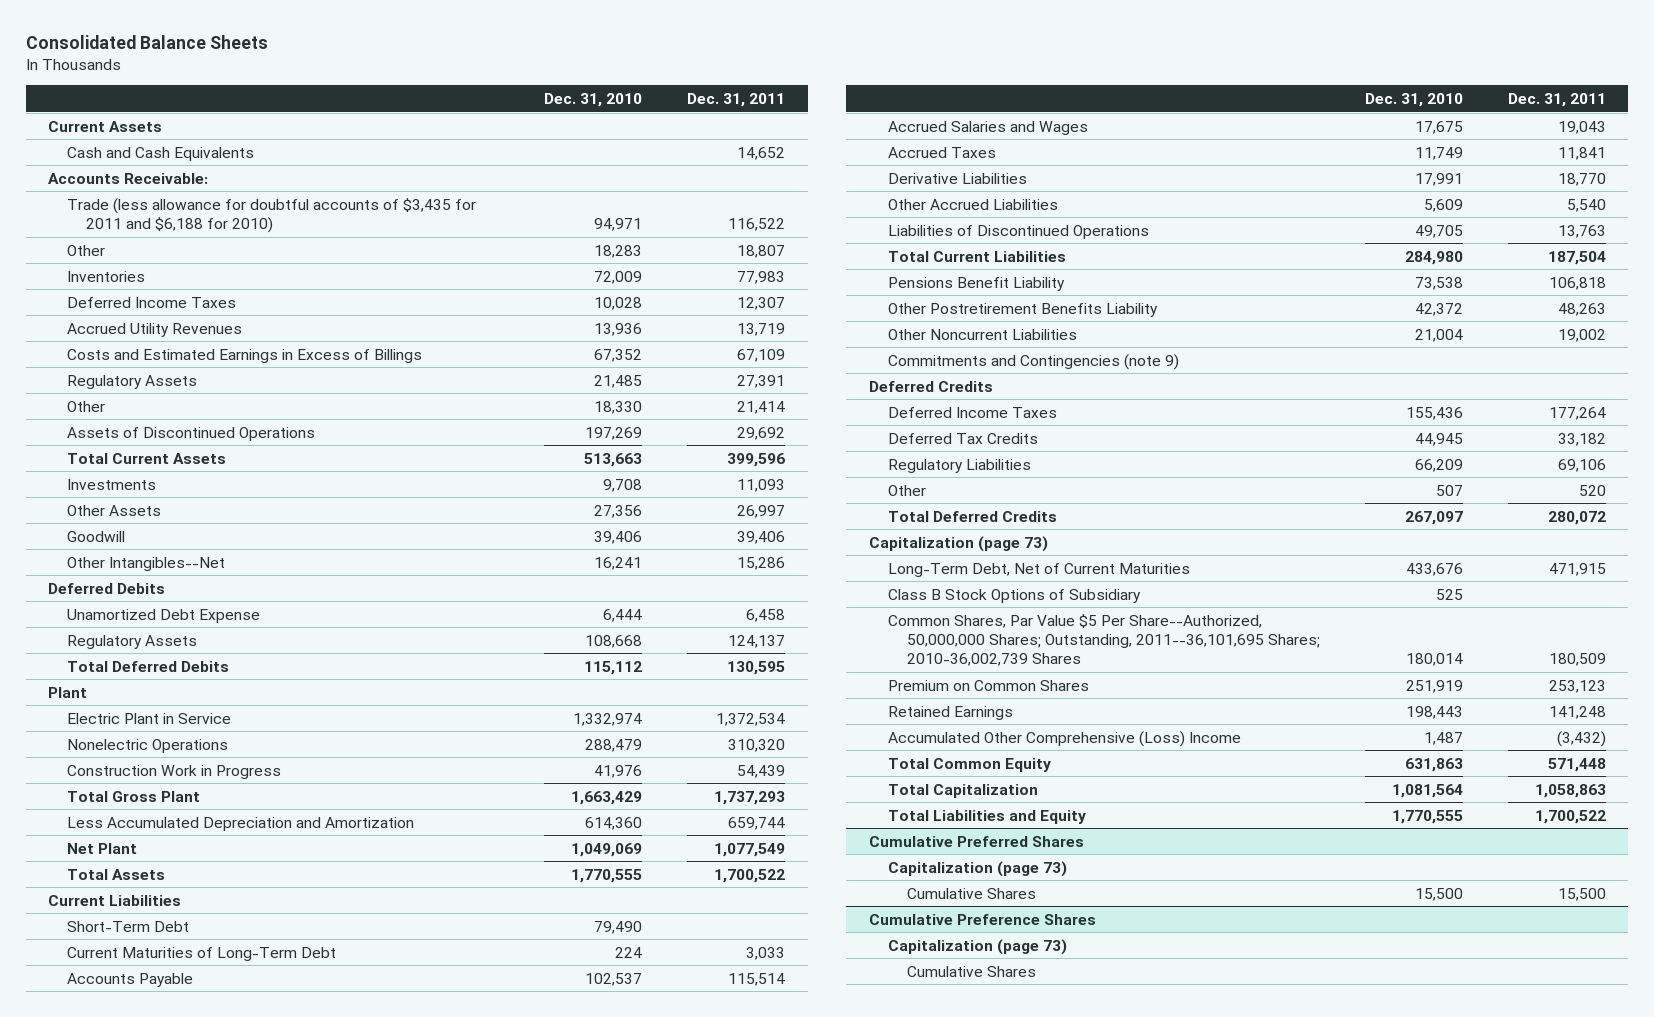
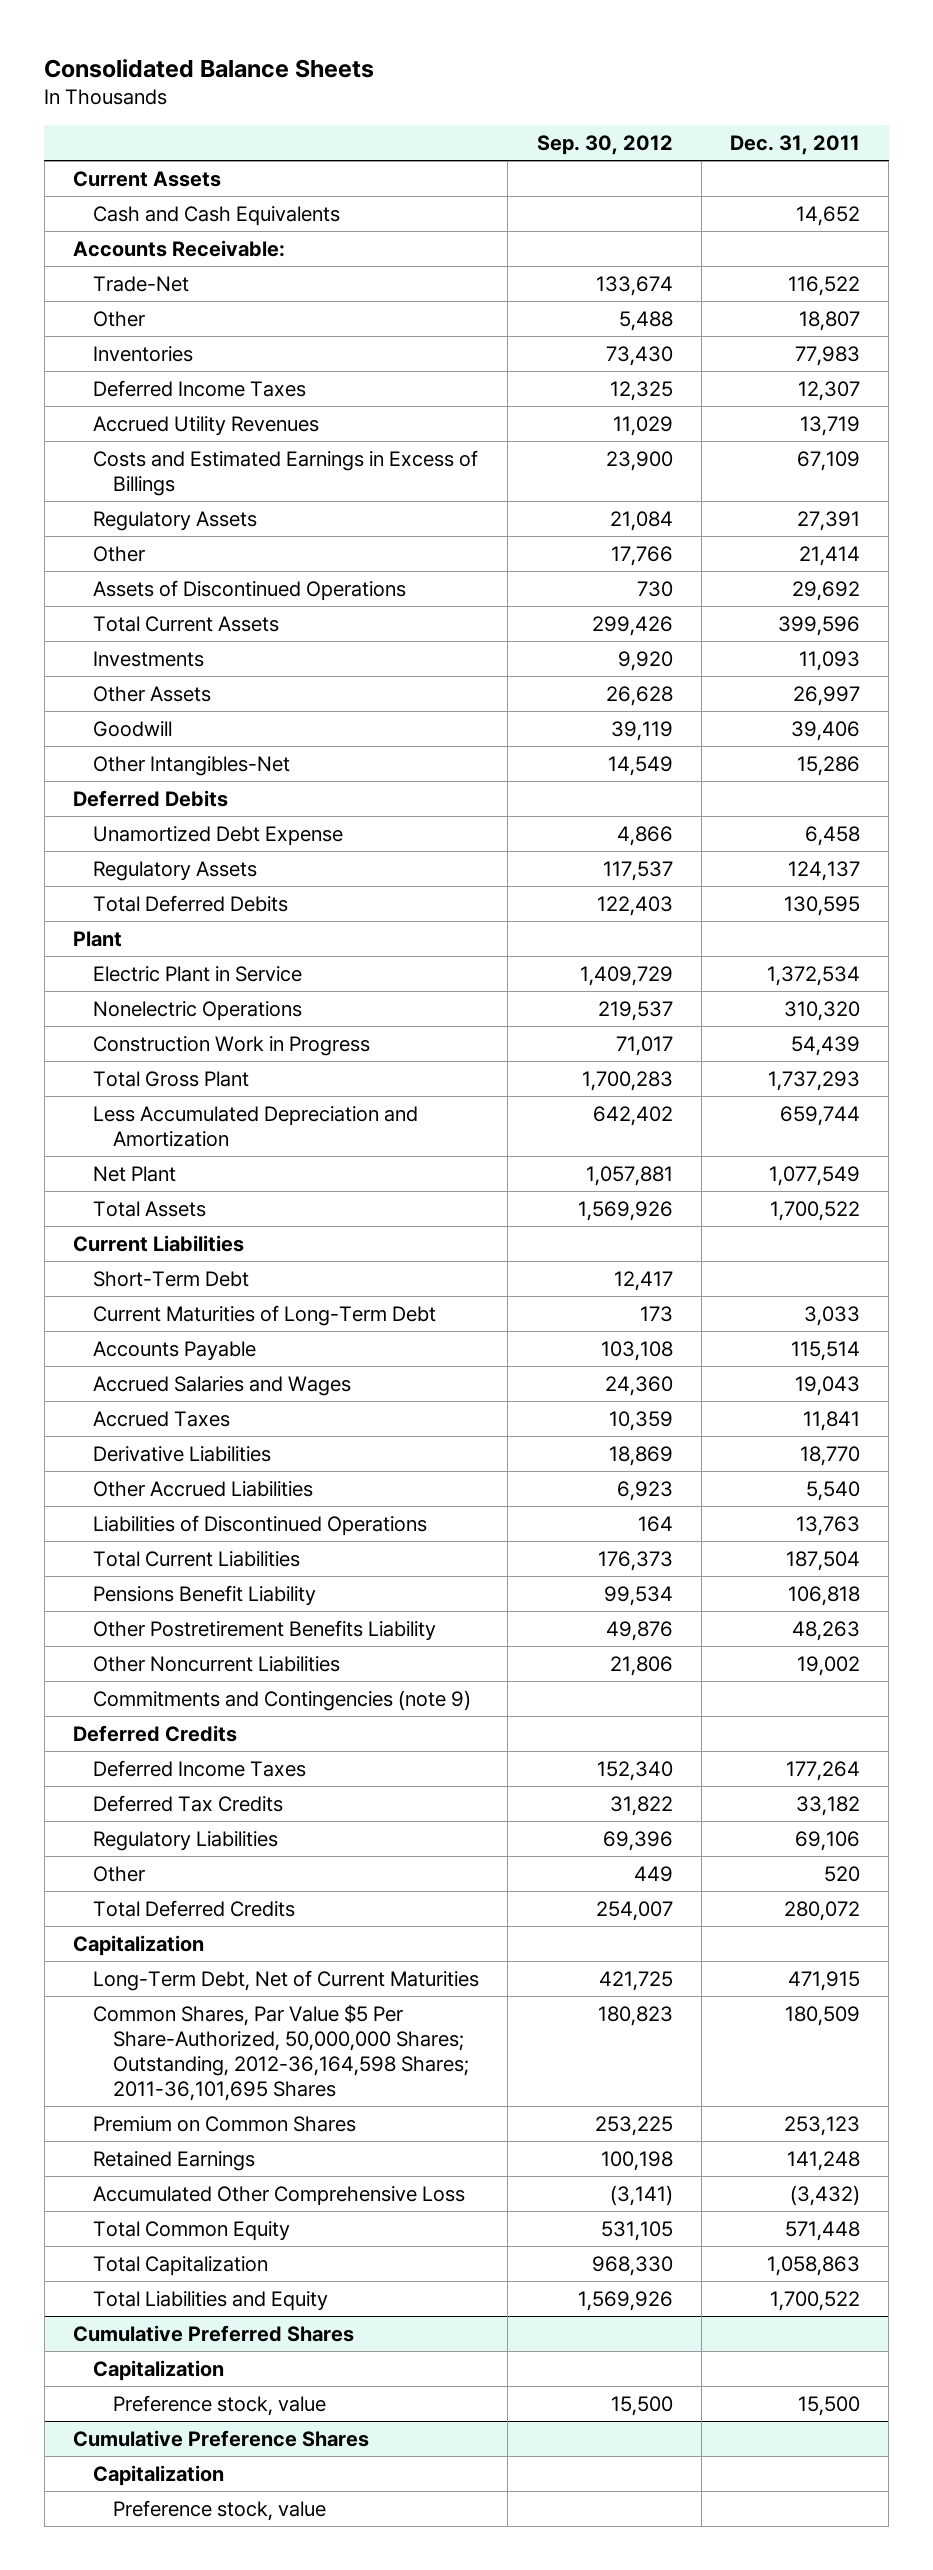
[544,93,643,108] Dec. 31, 2010 -> none
none -> [536,134,673,155] Sep. 30, 2012
[67,197,477,234] Trade (less allowance for doubtful accounts of $3,435 for 2011 and $6,188 for 2010) -> [93,275,190,292] Trade-Net
[67,556,226,571] Other Intangibles--Net -> [93,755,291,776] Other Intangibles-Net
[868,535,1048,552] Capitalization (page 73) -> [73,1934,205,1956] Capitalization
[887,588,1141,603] Class B Stock Options of Subsidiary -> none
[887,613,1320,667] Common Shares, Par Value $5 Per Share--Authorized, 50,000,000 Shares; Outstanding, 2011--36,101,695 Shares; 2010-36,002,739 Shares -> [93,2003,470,2101] Common Shares, Par Value $5 Per Share-Authorized, 50,000,000 Shares; Outstanding, 2012-36,164,598 Shares; 2011-36,101,695 Shares
[887,730,1241,747] Accumulated Other Comprehensive (Loss) Income -> [93,2185,466,2206] Accumulated Other Comprehensive Loss
[887,860,1067,877] Capitalization (page 73) -> [93,2359,225,2381] Capitalization
[906,887,1036,899] Cumulative Shares -> [113,2394,327,2416] Preference stock, value
[887,938,1067,955] Capitalization (page 73) -> [93,2464,225,2486] Capitalization
[906,965,1036,977] Cumulative Shares -> [113,2499,327,2521] Preference stock, value

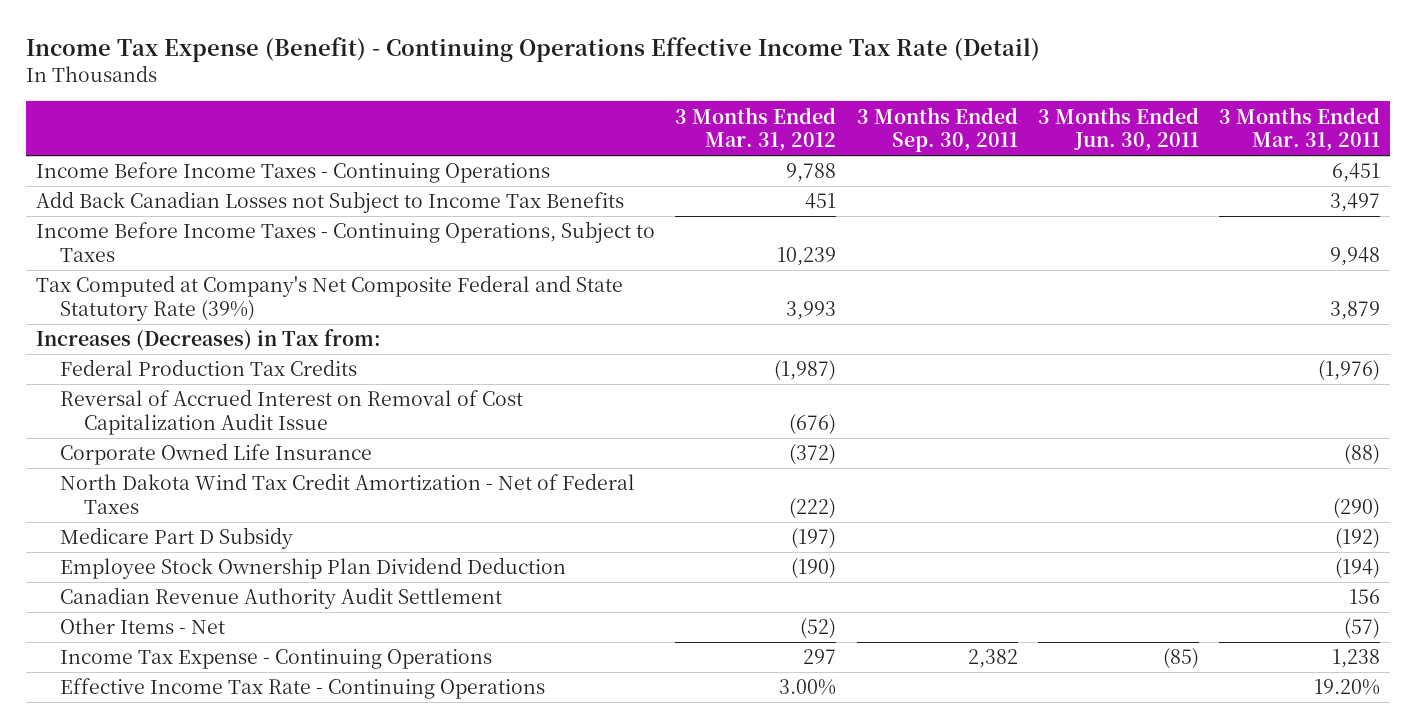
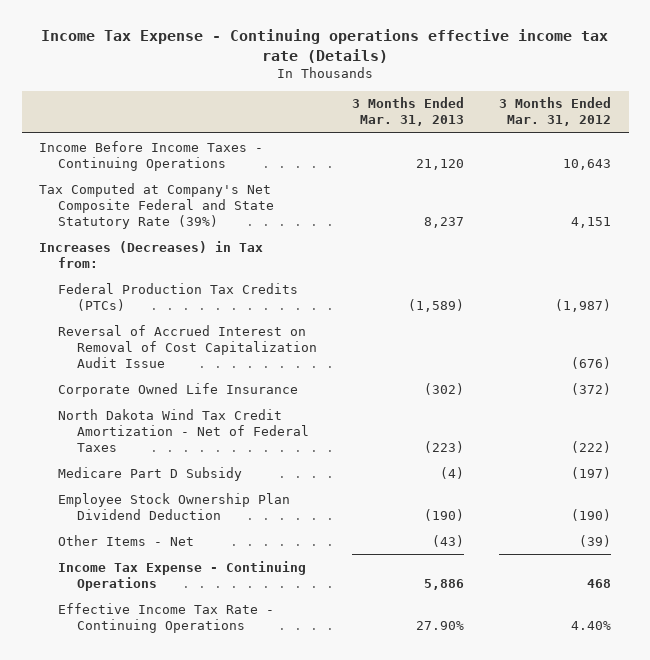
[26,37,1041,63] Income Tax Expense (Benefit) - Continuing Operations Effective Income Tax Rate (Detail) -> [41,29,609,64] Income Tax Expense - Continuing operations effective income tax rate (Details)
[856,106,1018,153] 3 Months Ended Sep. 30, 2011 -> none
[1037,106,1199,152] 3 Months Ended Jun. 30, 2011 -> none
[1218,106,1380,152] 3 Months Ended Mar. 31, 2011 -> none
none -> [352,97,465,127] 3 Months Ended Mar. 31, 2013
[36,191,625,214] Add Back Canadian Losses not Subject to Income Tax Benefits -> none
[36,221,656,262] Income Before Income Taxes - Continuing Operations, Subject to Taxes -> none
[786,163,837,183] 9,788 -> [563,158,612,170] 10,643
[786,300,837,320] 3,993 -> [571,216,612,228] 4,151
[60,359,358,377] Federal Production Tax Credits -> [58,282,299,311] Federal Production Tax Credits (PTCs)
[60,587,503,610] Canadian Revenue Authority Audit Settlement -> none
[800,618,837,640] (52) -> [579,534,612,547] (39)
[803,649,837,665] 297 -> [587,578,612,588] 468
[779,679,837,696] 3.00% -> [571,620,612,630] 4.40%

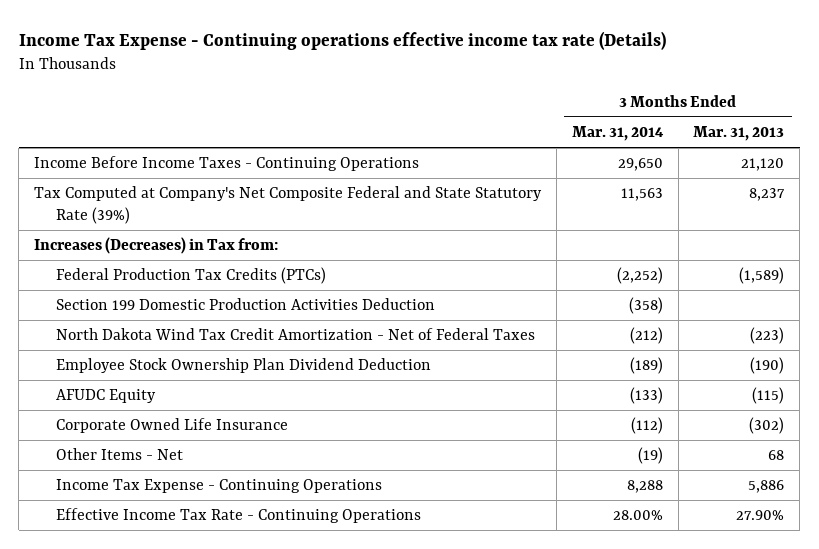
[499,97,612,127] 3 Months Ended Mar. 31, 2012 -> none
none -> [571,126,664,142] Mar. 31, 2014
[58,324,317,368] Reversal of Accrued Interest on Removal of Cost Capitalization Audit Issue -> none
none -> [55,298,435,311] Section 199 Domestic Production Activities Deduction
[58,466,243,481] Medicare Part D Subsidy -> none
none -> [55,389,156,404] AFUDC Equity
[58,382,299,397] Corporate Owned Life Insurance -> [55,418,288,434] Corporate Owned Life Insurance
[432,534,465,547] (43) -> [768,450,785,461] 68

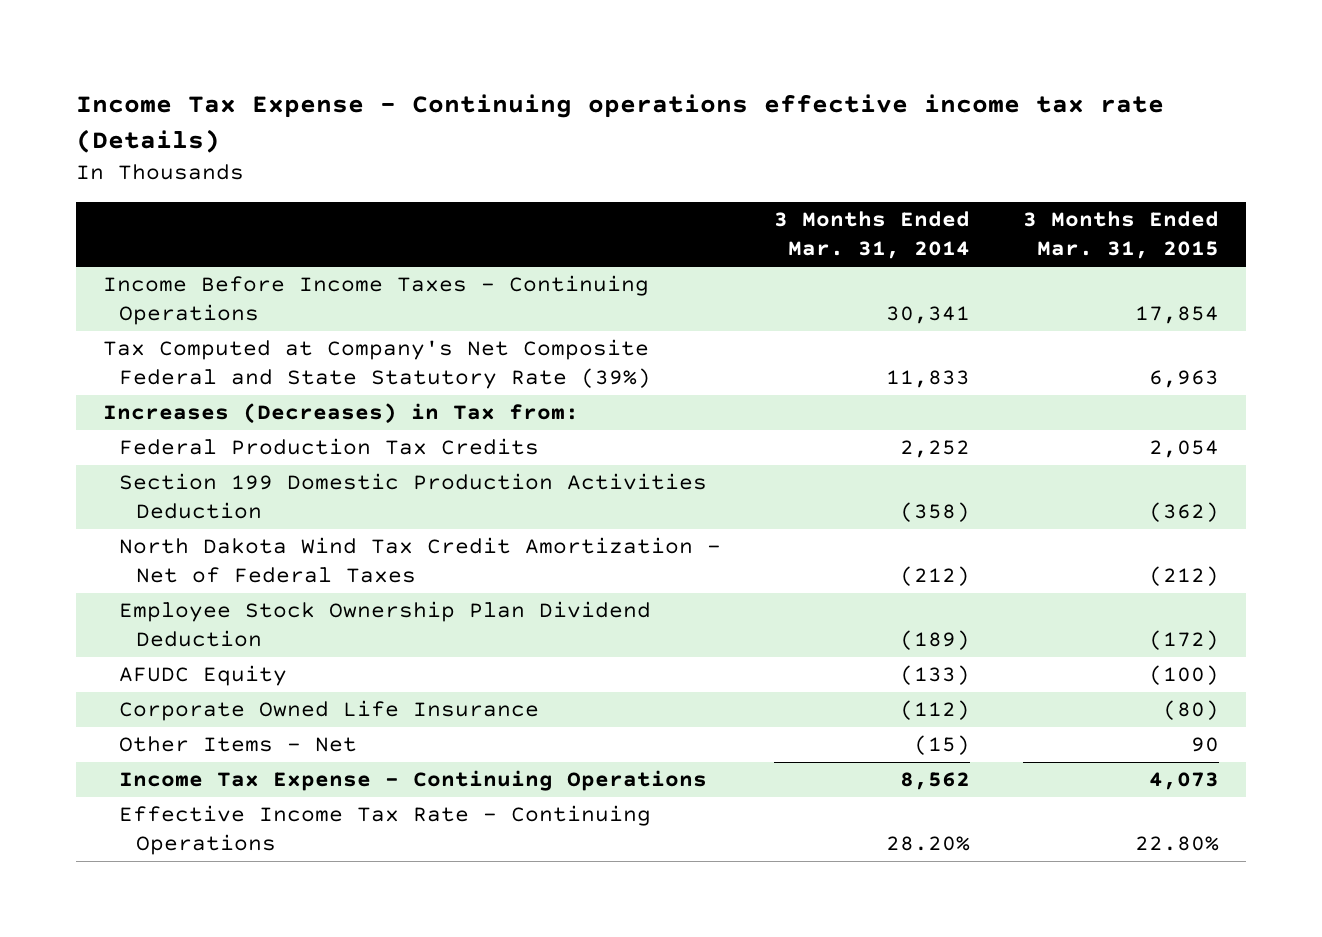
[693,126,785,142] Mar. 31, 2013 -> none
none -> [1023,211,1220,260] 3 Months Ended Mar. 31, 2015
[617,158,663,172] 29,650 -> [886,306,971,325] 30,341
[620,188,663,202] 11,563 -> [886,370,971,389] 11,833
[55,267,326,285] Federal Production Tax Credits (PTCs) -> [119,438,540,456] Federal Production Tax Credits
[616,267,663,285] (2,252) -> [900,440,971,459] 2,252
[637,447,663,465] (19) -> [914,735,971,756] (15)
[626,480,663,494] 8,288 -> [900,772,971,791] 8,562
[612,510,663,521] 28.00% -> [886,836,971,852] 28.20%

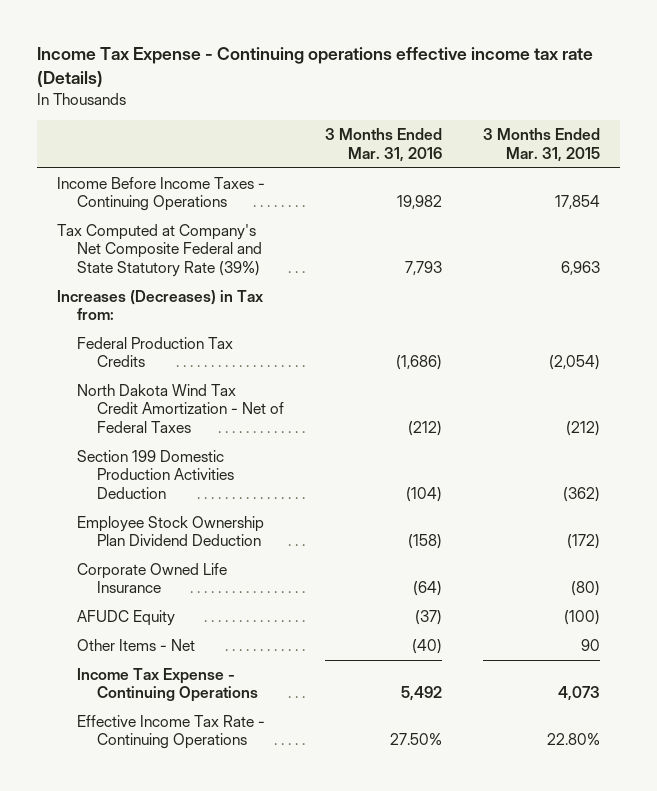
[774,211,971,260] 3 Months Ended Mar. 31, 2014 -> none
none -> [324,128,442,162] 3 Months Ended Mar. 31, 2016
[1149,440,1220,459] 2,054 -> [548,355,600,371] (2,054)
[119,473,708,520] Section 199 Domestic Production Activities Deduction -> [77,450,235,499] Section 199 Domestic Production Activities Deduction
[119,665,288,687] AFUDC Equity -> [77,610,176,627] AFUDC Equity

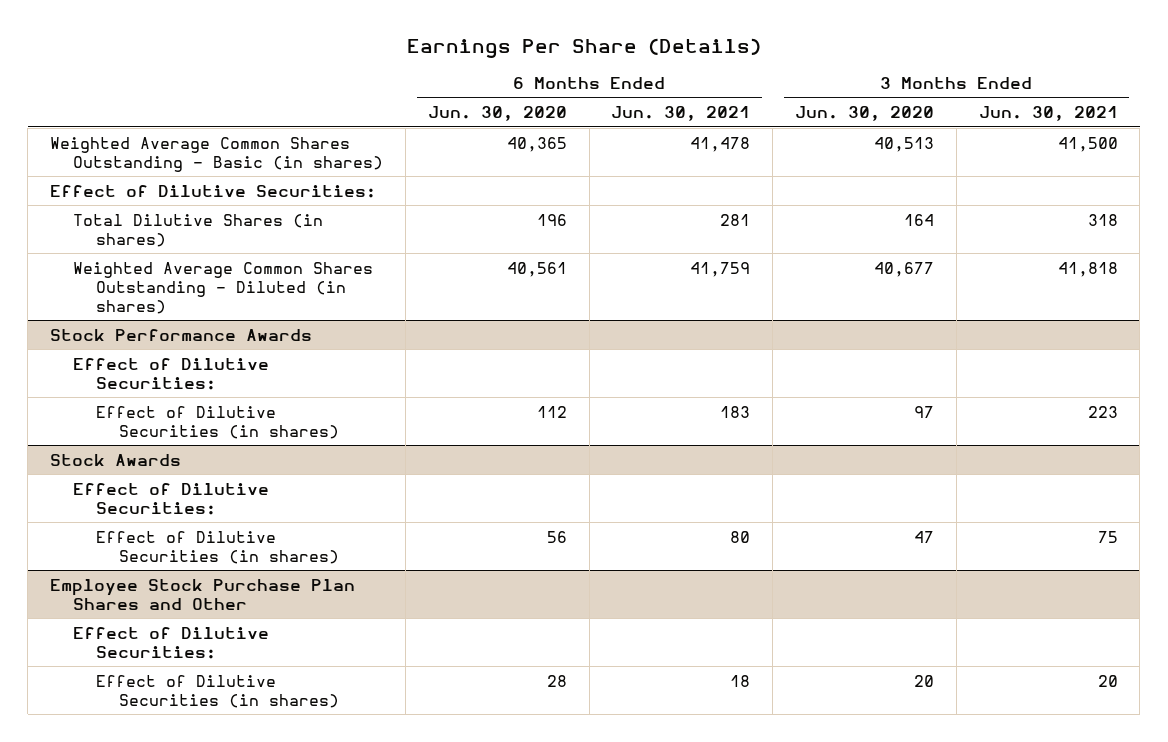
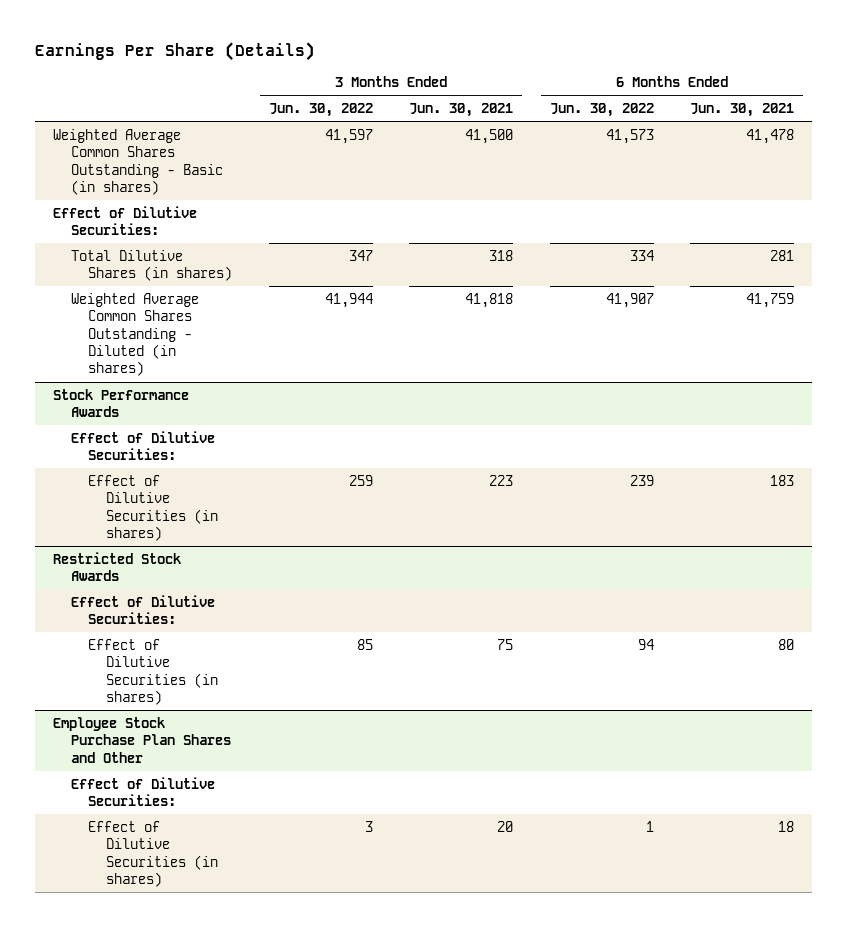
[427,106,567,122] Jun. 30, 2020 -> none
[794,106,934,122] Jun. 30, 2020 -> none
none -> [268,102,373,117] Jun. 30, 2022
none -> [549,102,654,117] Jun. 30, 2022
[50,453,182,466] Stock Awards -> [53,551,182,582] Restricted Stock Awards

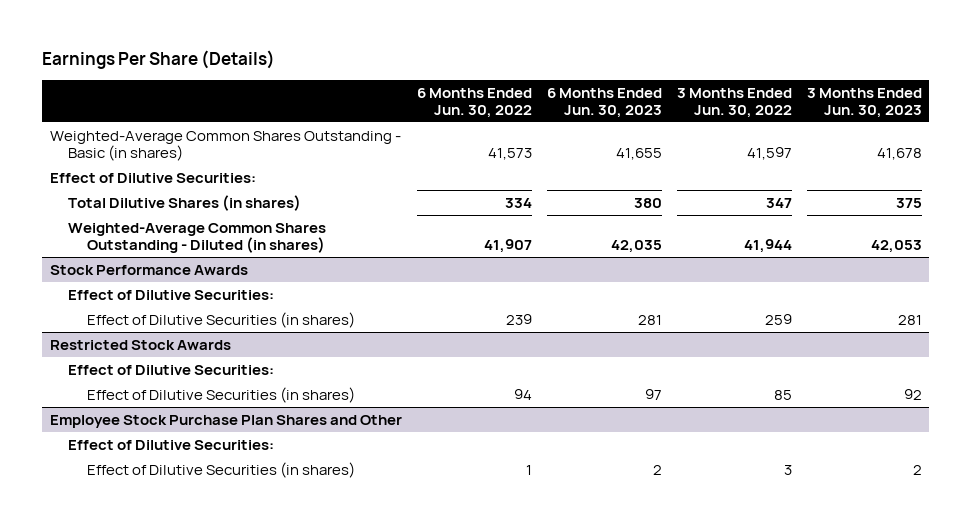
[409,102,514,117] Jun. 30, 2021 -> none
[690,102,795,117] Jun. 30, 2021 -> none
none -> [546,87,662,118] 6 Months Ended Jun. 30, 2023
none -> [806,87,922,118] 3 Months Ended Jun. 30, 2023
[53,128,223,195] Weighted Average Common Shares Outstanding - Basic (in shares) -> [49,130,401,161] Weighted-Average Common Shares Outstanding - Basic (in shares)
[70,292,199,377] Weighted Average Common Shares Outstanding - Diluted (in shares) -> [68,222,327,253] Weighted-Average Common Shares Outstanding - Diluted (in shares)

